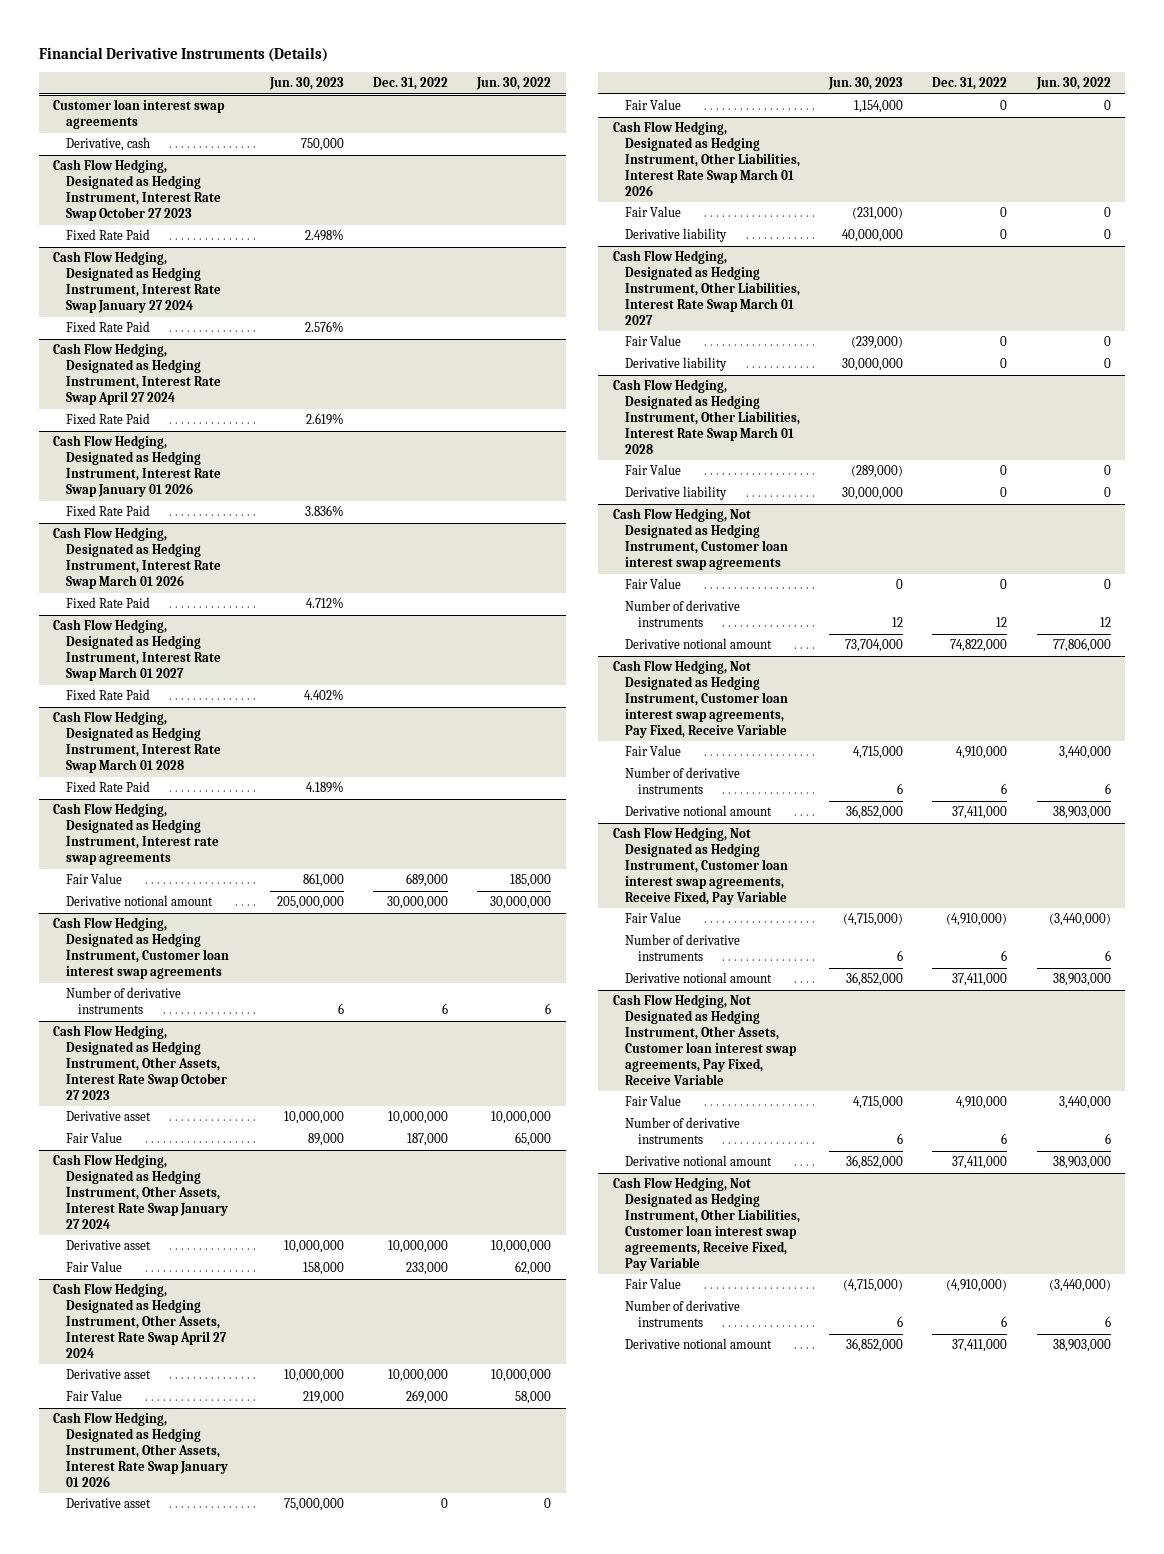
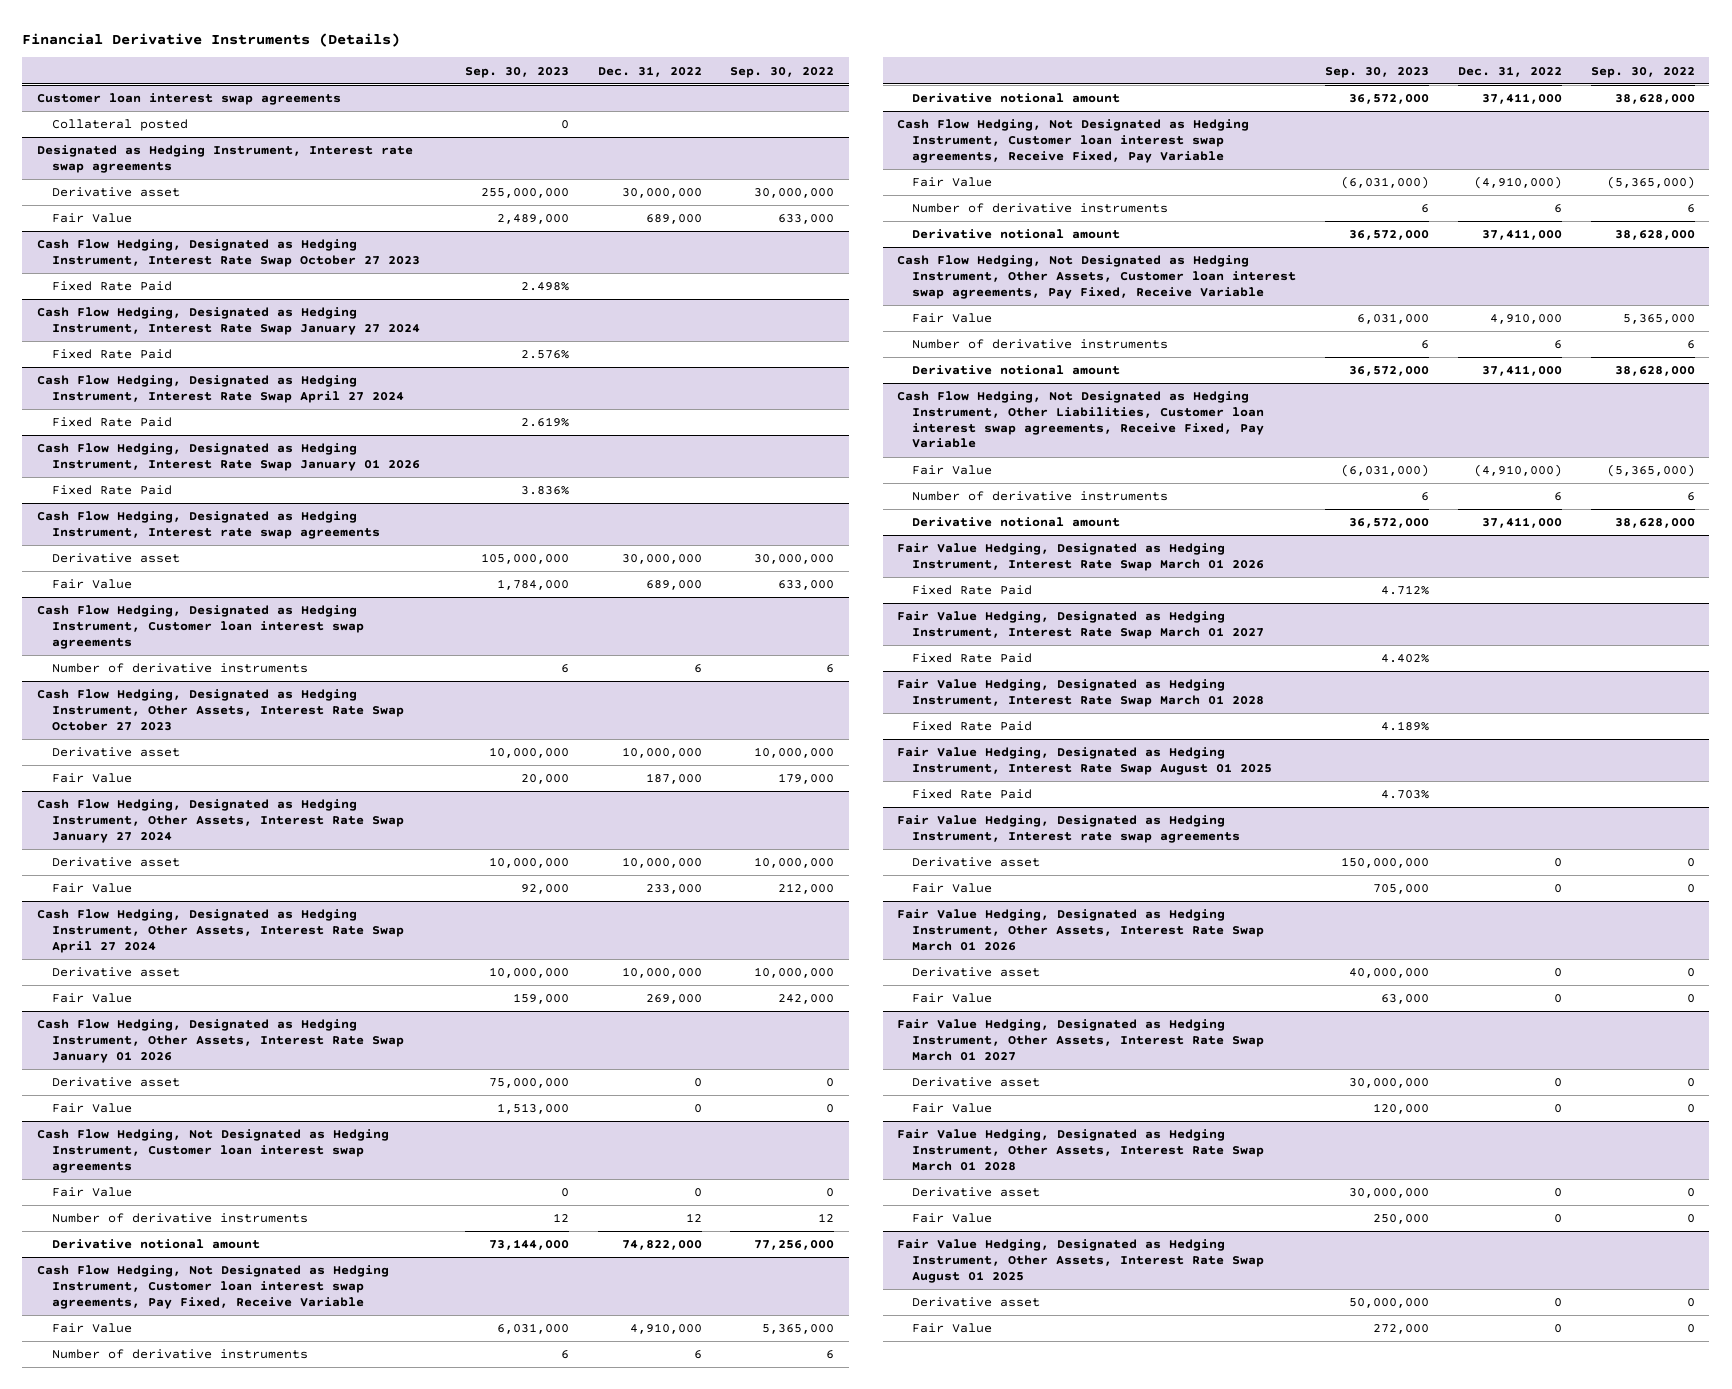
[269,76,345,90] Jun. 30, 2023 -> none
[476,76,552,90] Jun. 30, 2022 -> none
none -> [464,66,569,78] Sep. 30, 2023
none -> [730,66,835,78] Sep. 30, 2022
[65,137,150,152] Derivative, cash -> [51,119,188,132] Collateral posted
none -> [36,145,413,173] Designated as Hedging Instrument, Interest rate swap agreements
none -> [51,187,180,198] Derivative asset
none -> [51,213,132,224] Fair Value
[53,527,221,589] Cash Flow Hedging, Designated as Hedging Instrument, Interest Rate Swap March 01 2026 -> none
[65,597,150,609] Fixed Rate Paid -> none
[53,619,221,681] Cash Flow Hedging, Designated as Hedging Instrument, Interest Rate Swap March 01 2027 -> none
[65,689,150,701] Fixed Rate Paid -> none
[53,711,221,773] Cash Flow Hedging, Designated as Hedging Instrument, Interest Rate Swap March 01 2028 -> none
[65,781,150,793] Fixed Rate Paid -> none
none -> [51,553,180,564] Derivative asset
[65,895,213,907] Derivative notional amount -> none
[612,121,801,196] Cash Flow Hedging, Designated as Hedging Instrument, Other Liabilities, Interest Rate Swap March 01 2026 -> none
[625,206,682,218] Fair Value -> none
[625,228,728,243] Derivative liability -> none
[612,250,801,325] Cash Flow Hedging, Designated as Hedging Instrument, Other Liabilities, Interest Rate Swap March 01 2027 -> none
[625,335,682,347] Fair Value -> none
[625,357,728,372] Derivative liability -> none
[612,379,801,454] Cash Flow Hedging, Designated as Hedging Instrument, Other Liabilities, Interest Rate Swap March 01 2028 -> none
[625,464,682,476] Fair Value -> none
[625,486,728,501] Derivative liability -> none
none -> [897,543,1265,571] Fair Value Hedging, Designated as Hedging Instrument, Interest Rate Swap March 01 2026
none -> [912,585,1033,596] Fixed Rate Paid
none -> [897,611,1265,639] Fair Value Hedging, Designated as Hedging Instrument, Interest Rate Swap March 01 2027
none -> [912,653,1033,664] Fixed Rate Paid
none -> [897,679,1265,707] Fair Value Hedging, Designated as Hedging Instrument, Interest Rate Swap March 01 2028
none -> [912,721,1033,732] Fixed Rate Paid
none -> [897,747,1273,775] Fair Value Hedging, Designated as Hedging Instrument, Interest Rate Swap August 01 2025
none -> [912,789,1033,800] Fixed Rate Paid
none -> [897,815,1241,843] Fair Value Hedging, Designated as Hedging Instrument, Interest rate swap agreements
none -> [912,857,1041,868] Derivative asset
none -> [912,883,993,894] Fair Value
none -> [897,909,1265,951] Fair Value Hedging, Designated as Hedging Instrument, Other Assets, Interest Rate Swap March 01 2026
none -> [912,967,1041,978] Derivative asset
none -> [912,993,993,1004] Fair Value
none -> [897,1019,1265,1061] Fair Value Hedging, Designated as Hedging Instrument, Other Assets, Interest Rate Swap March 01 2027
none -> [912,1077,1041,1088] Derivative asset
none -> [912,1103,993,1114] Fair Value
none -> [897,1129,1265,1171] Fair Value Hedging, Designated as Hedging Instrument, Other Assets, Interest Rate Swap March 01 2028
none -> [912,1187,1041,1198] Derivative asset
none -> [912,1213,993,1224] Fair Value
none -> [897,1239,1265,1283] Fair Value Hedging, Designated as Hedging Instrument, Other Assets, Interest Rate Swap August 01 2025
none -> [912,1297,1041,1308] Derivative asset
none -> [912,1323,993,1334] Fair Value

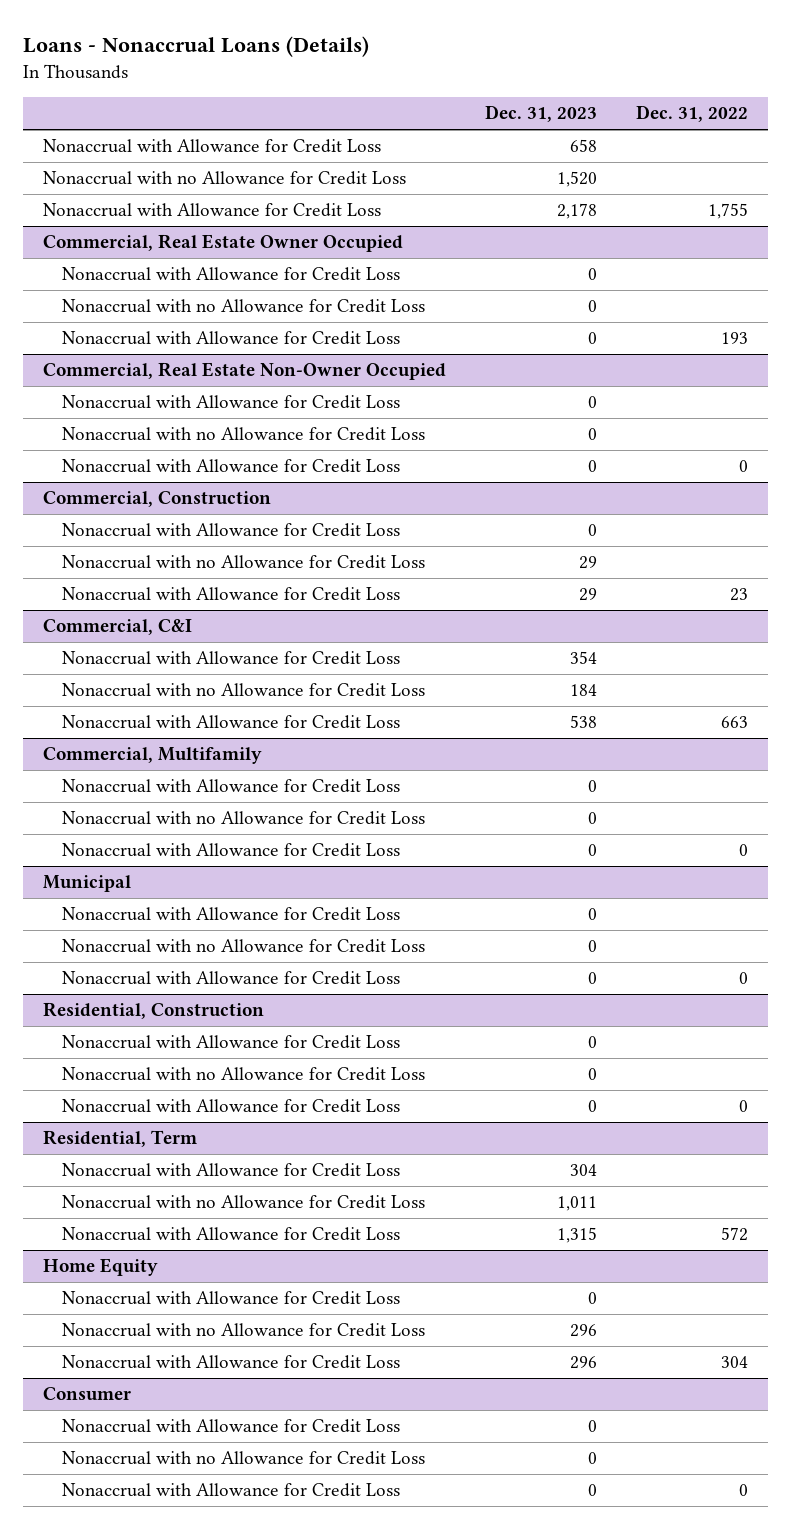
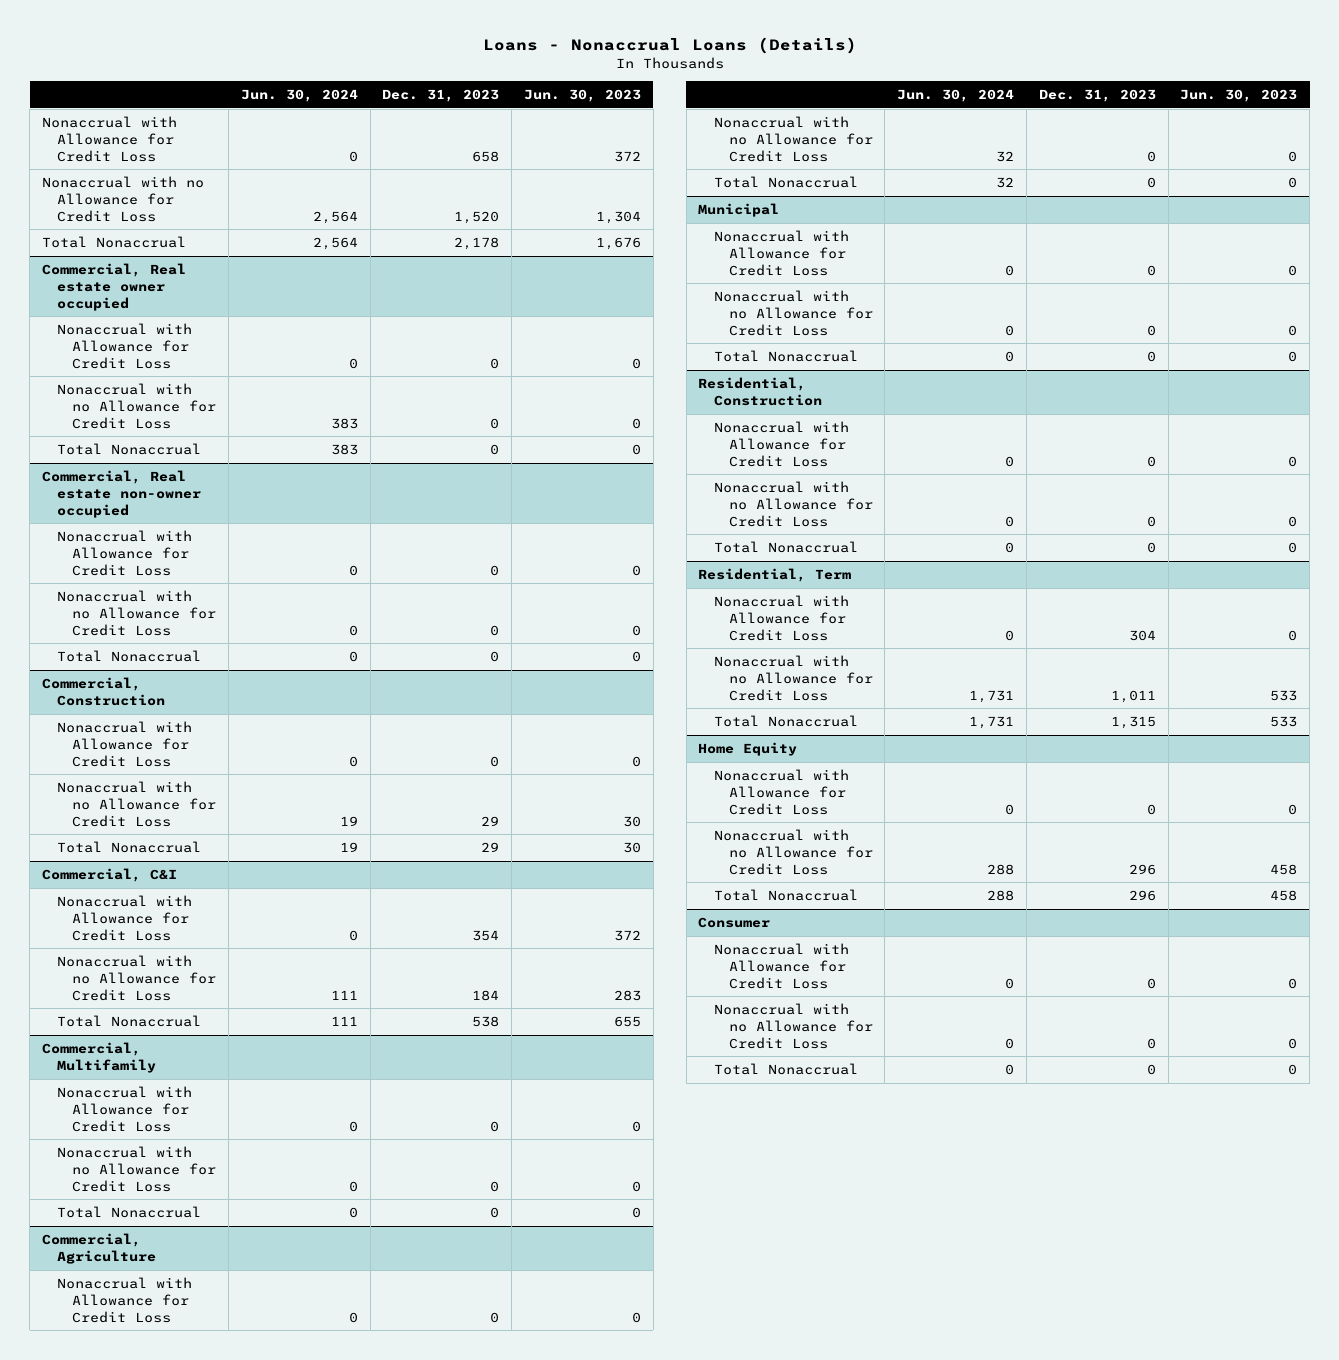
[636,105,749,123] Dec. 31, 2022 -> none
none -> [240,89,358,103] Jun. 30, 2024
none -> [523,89,641,103] Jun. 30, 2023
[42,203,381,218] Nonaccrual with Allowance for Credit Loss -> [42,235,187,248] Total Nonaccrual
[42,234,403,253] Commercial, Real Estate Owner Occupied -> [42,262,187,311] Commercial, Real estate owner occupied
[62,331,401,346] Nonaccrual with Allowance for Credit Loss -> [57,442,202,455] Total Nonaccrual
[42,362,446,381] Commercial, Real Estate Non-Owner Occupied -> [42,469,202,518] Commercial, Real estate non-owner occupied
[62,459,401,474] Nonaccrual with Allowance for Credit Loss -> [57,649,202,662] Total Nonaccrual
[62,587,401,602] Nonaccrual with Allowance for Credit Loss -> [57,840,202,853] Total Nonaccrual
[62,715,401,730] Nonaccrual with Allowance for Credit Loss -> [57,1014,202,1027] Total Nonaccrual
none -> [57,1205,202,1218] Total Nonaccrual
none -> [42,1232,157,1264] Commercial, Agriculture
none -> [713,115,873,162] Nonaccrual with no Allowance for Credit Loss
none -> [713,175,858,188] Total Nonaccrual
[62,971,401,986] Nonaccrual with Allowance for Credit Loss -> [713,349,858,362] Total Nonaccrual
[62,1099,401,1114] Nonaccrual with Allowance for Credit Loss -> [713,540,858,553] Total Nonaccrual
[62,1227,401,1242] Nonaccrual with Allowance for Credit Loss -> [713,714,858,727] Total Nonaccrual
[62,1355,401,1370] Nonaccrual with Allowance for Credit Loss -> [713,888,858,901] Total Nonaccrual
[62,1483,401,1498] Nonaccrual with Allowance for Credit Loss -> [713,1062,858,1075] Total Nonaccrual

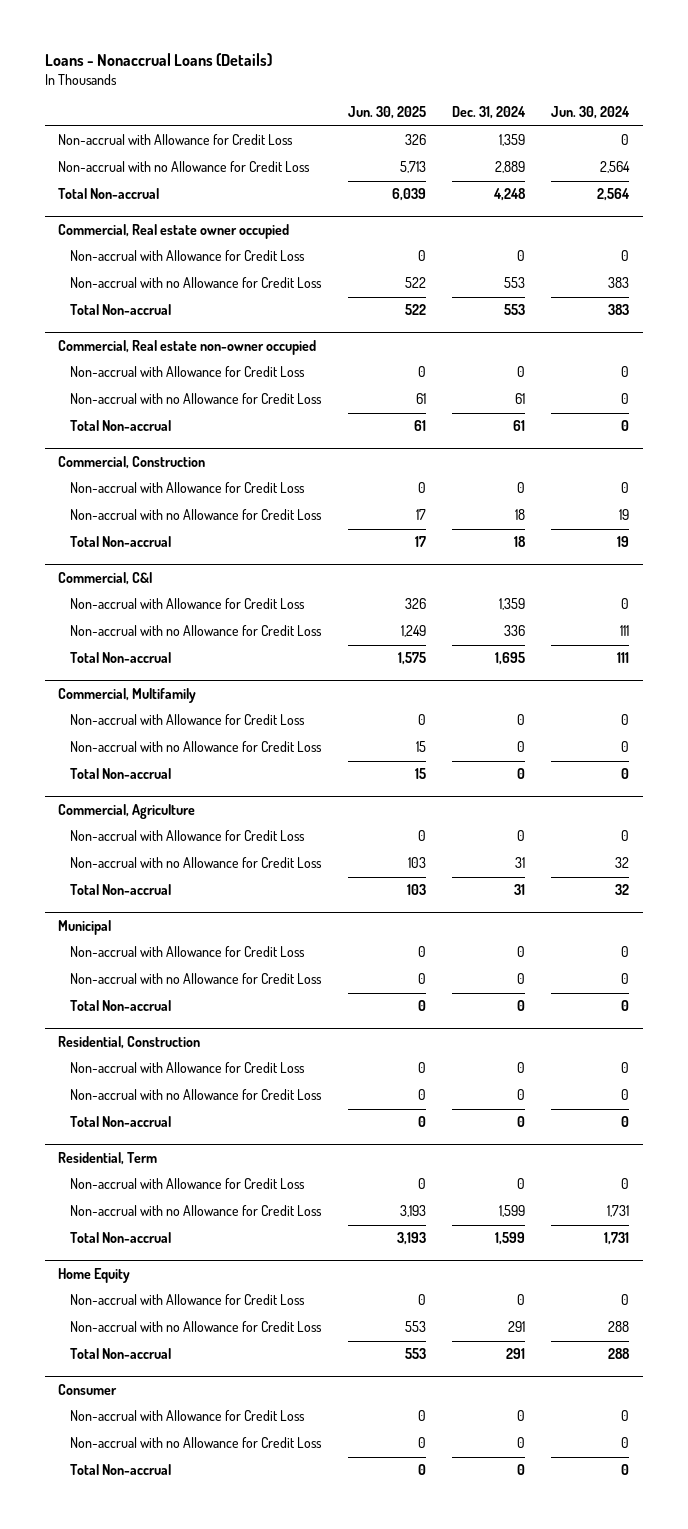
[382,89,500,103] Dec. 31, 2023 -> none
[523,89,641,103] Jun. 30, 2023 -> none
none -> [347,106,426,120] Jun. 30, 2025
none -> [452,106,527,120] Dec. 31, 2024
[42,115,178,162] Nonaccrual with Allowance for Credit Loss -> [58,134,294,146] Non-accrual with Allowance for Credit Loss
[42,175,205,222] Nonaccrual with no Allowance for Credit Loss -> [58,161,311,173] Non-accrual with no Allowance for Credit Loss
[42,235,187,248] Total Nonaccrual -> [58,188,160,200] Total Non-accrual
[57,322,193,369] Nonaccrual with Allowance for Credit Loss -> [70,250,306,262] Non-accrual with Allowance for Credit Loss
[57,382,217,429] Nonaccrual with no Allowance for Credit Loss -> [70,277,323,289] Non-accrual with no Allowance for Credit Loss
[57,442,202,455] Total Nonaccrual -> [70,304,172,316] Total Non-accrual
[57,529,193,576] Nonaccrual with Allowance for Credit Loss -> [70,366,306,378] Non-accrual with Allowance for Credit Loss
[57,589,217,636] Nonaccrual with no Allowance for Credit Loss -> [70,393,323,405] Non-accrual with no Allowance for Credit Loss
[57,649,202,662] Total Nonaccrual -> [70,420,172,432] Total Non-accrual
[57,720,193,767] Nonaccrual with Allowance for Credit Loss -> [70,482,306,494] Non-accrual with Allowance for Credit Loss
[57,780,217,827] Nonaccrual with no Allowance for Credit Loss -> [70,509,323,521] Non-accrual with no Allowance for Credit Loss
[57,840,202,853] Total Nonaccrual -> [70,536,172,548] Total Non-accrual
[57,894,193,941] Nonaccrual with Allowance for Credit Loss -> [70,598,306,610] Non-accrual with Allowance for Credit Loss
[57,954,217,1001] Nonaccrual with no Allowance for Credit Loss -> [70,625,323,637] Non-accrual with no Allowance for Credit Loss
[57,1014,202,1027] Total Nonaccrual -> [70,652,172,664] Total Non-accrual
[57,1085,193,1132] Nonaccrual with Allowance for Credit Loss -> [70,714,306,726] Non-accrual with Allowance for Credit Loss
[57,1145,217,1192] Nonaccrual with no Allowance for Credit Loss -> [70,741,323,753] Non-accrual with no Allowance for Credit Loss
[57,1205,202,1218] Total Nonaccrual -> [70,768,172,780] Total Non-accrual
[57,1276,193,1323] Nonaccrual with Allowance for Credit Loss -> [70,830,306,842] Non-accrual with Allowance for Credit Loss
[713,115,873,162] Nonaccrual with no Allowance for Credit Loss -> [70,857,323,869] Non-accrual with no Allowance for Credit Loss
[713,175,858,188] Total Nonaccrual -> [70,884,172,896] Total Non-accrual
[713,229,849,276] Nonaccrual with Allowance for Credit Loss -> [70,946,306,958] Non-accrual with Allowance for Credit Loss
[713,289,873,336] Nonaccrual with no Allowance for Credit Loss -> [70,973,323,985] Non-accrual with no Allowance for Credit Loss
[713,349,858,362] Total Nonaccrual -> [70,1000,172,1012] Total Non-accrual
[713,420,849,467] Nonaccrual with Allowance for Credit Loss -> [70,1062,306,1074] Non-accrual with Allowance for Credit Loss
[713,480,873,527] Nonaccrual with no Allowance for Credit Loss -> [70,1089,323,1101] Non-accrual with no Allowance for Credit Loss
[713,540,858,553] Total Nonaccrual -> [70,1116,172,1128] Total Non-accrual
[713,594,849,641] Nonaccrual with Allowance for Credit Loss -> [70,1178,306,1190] Non-accrual with Allowance for Credit Loss
[713,654,873,701] Nonaccrual with no Allowance for Credit Loss -> [70,1205,323,1217] Non-accrual with no Allowance for Credit Loss
[713,714,858,727] Total Nonaccrual -> [70,1232,172,1244] Total Non-accrual
[713,768,849,815] Nonaccrual with Allowance for Credit Loss -> [70,1294,306,1306] Non-accrual with Allowance for Credit Loss
[713,828,873,875] Nonaccrual with no Allowance for Credit Loss -> [70,1321,323,1333] Non-accrual with no Allowance for Credit Loss
[713,888,858,901] Total Nonaccrual -> [70,1348,172,1360] Total Non-accrual
[713,942,849,989] Nonaccrual with Allowance for Credit Loss -> [70,1410,306,1422] Non-accrual with Allowance for Credit Loss
[713,1002,873,1049] Nonaccrual with no Allowance for Credit Loss -> [70,1437,323,1449] Non-accrual with no Allowance for Credit Loss
[713,1062,858,1075] Total Nonaccrual -> [70,1464,172,1476] Total Non-accrual

